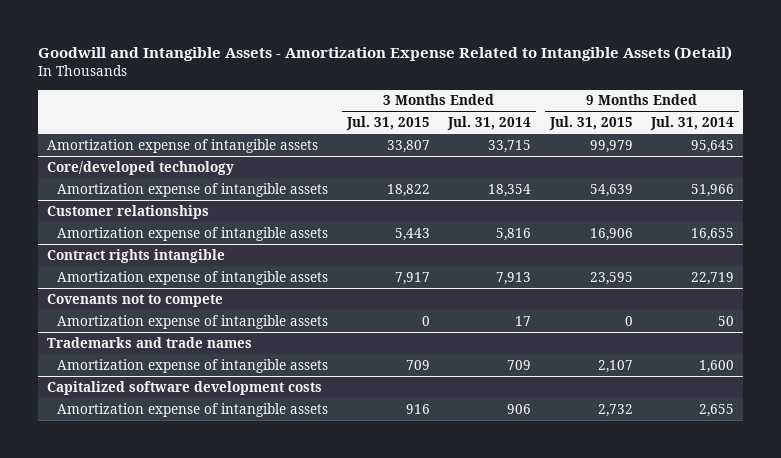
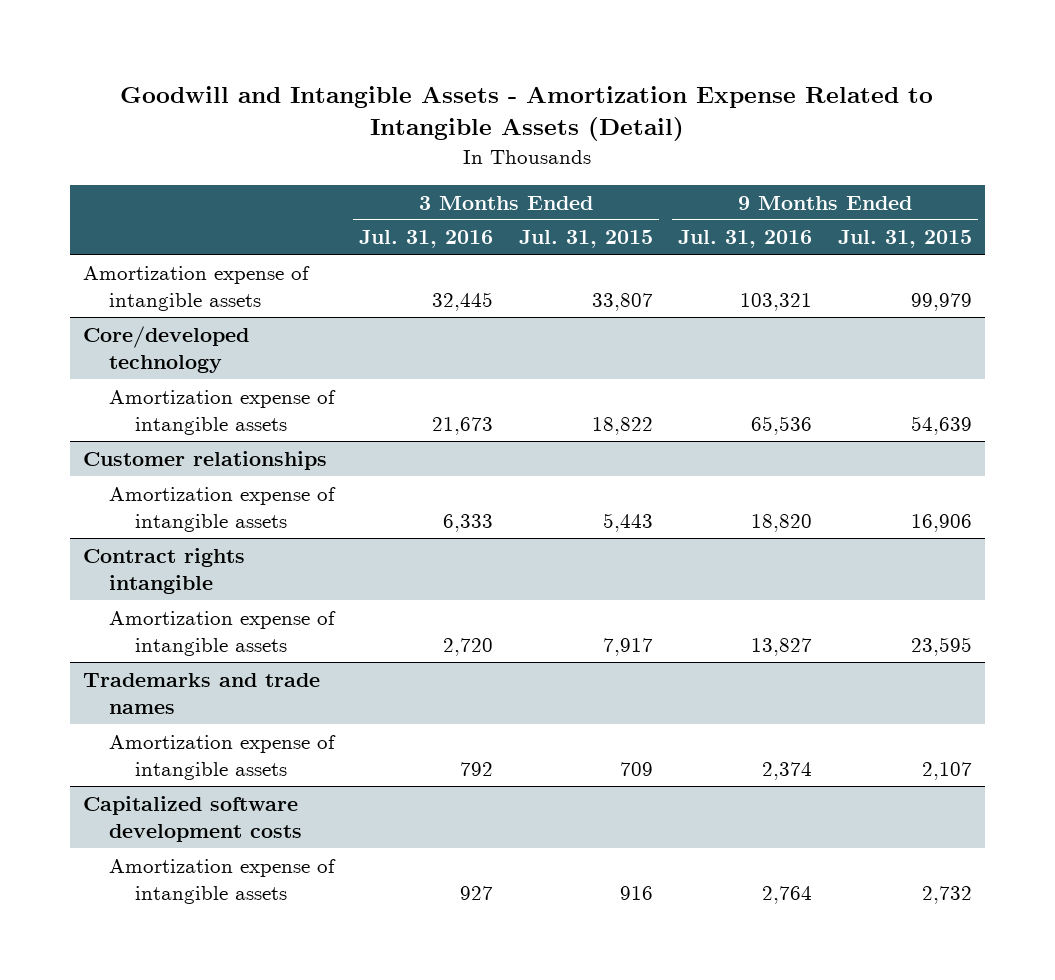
[447,116,532,131] Jul. 31, 2014 -> none
[649,116,734,131] Jul. 31, 2014 -> none
none -> [359,230,494,249] Jul. 31, 2016
none -> [678,230,813,249] Jul. 31, 2016
[47,293,224,307] Covenants not to compete -> none
[57,314,329,329] Amortization expense of intangible assets -> none

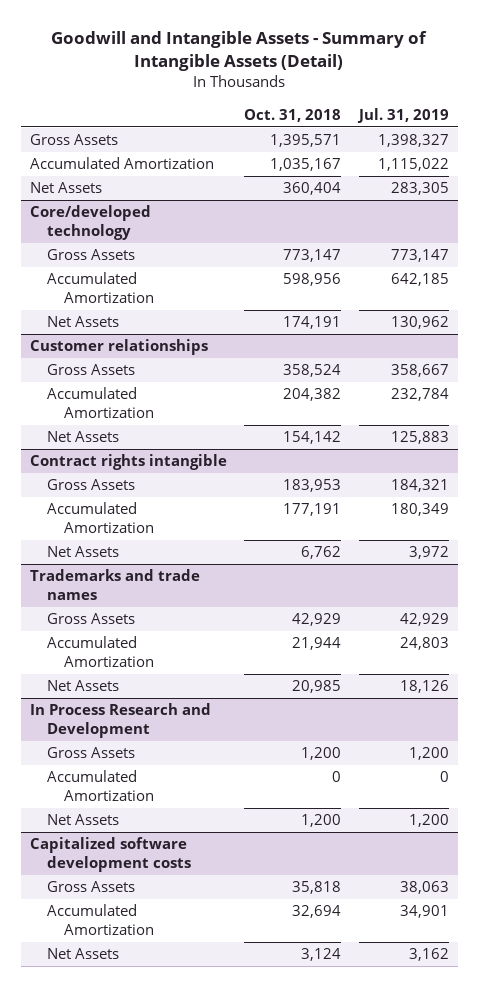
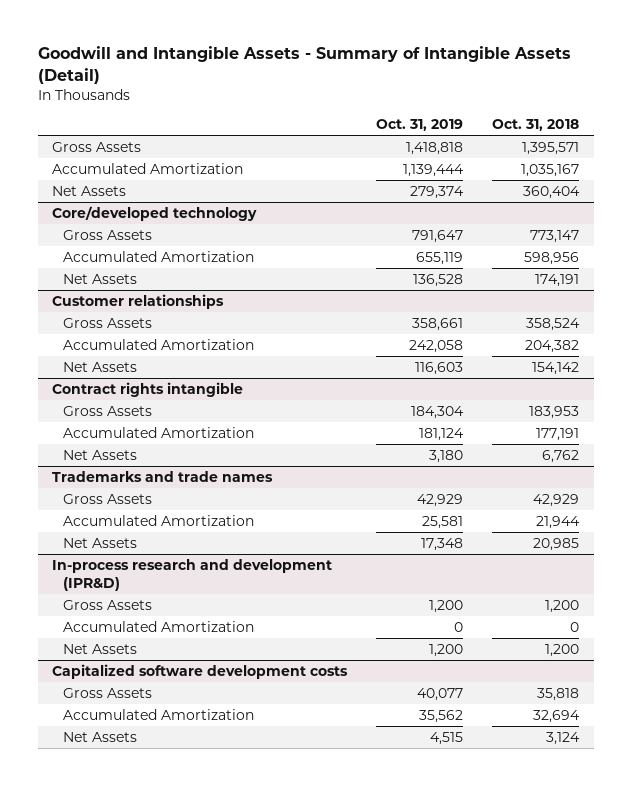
[357,107,450,123] Jul. 31, 2019 -> none
none -> [376,119,464,132] Oct. 31, 2019
[29,703,211,738] In Process Research and Development -> [52,558,333,591] In-process research and development (IPR&D)

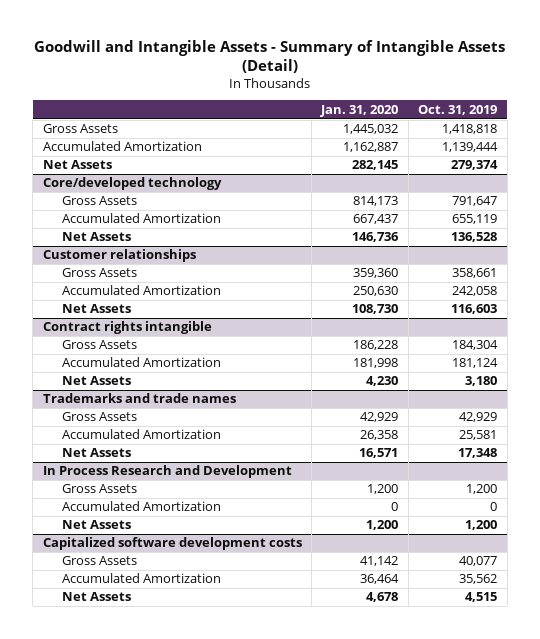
[492,119,580,132] Oct. 31, 2018 -> none
none -> [320,104,399,117] Jan. 31, 2020
[52,558,333,591] In-process research and development (IPR&D) -> [42,465,292,479] In Process Research and Development

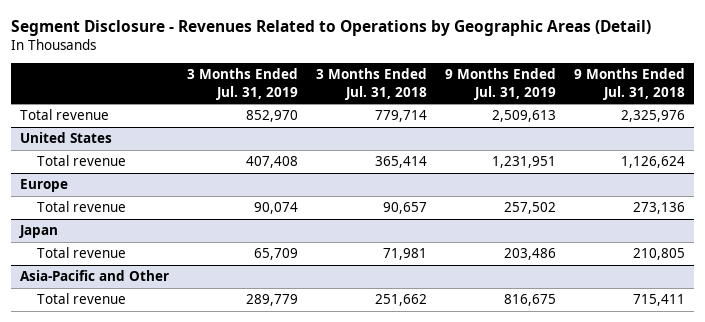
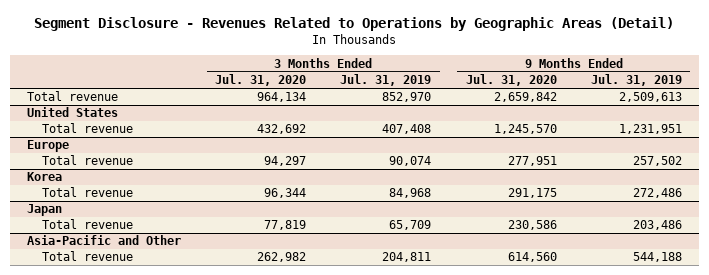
[315,68,427,100] 3 Months Ended Jul. 31, 2018 -> none
[573,68,685,100] 9 Months Ended Jul. 31, 2018 -> none
none -> [215,74,307,87] Jul. 31, 2020
none -> [465,74,557,87] Jul. 31, 2020
none -> [27,172,63,182] Korea
none -> [41,187,133,198] Total revenue
[245,294,298,307] 289,779 -> [382,252,432,263] 204,811
[503,294,556,307] 816,675 -> [632,252,682,263] 544,188

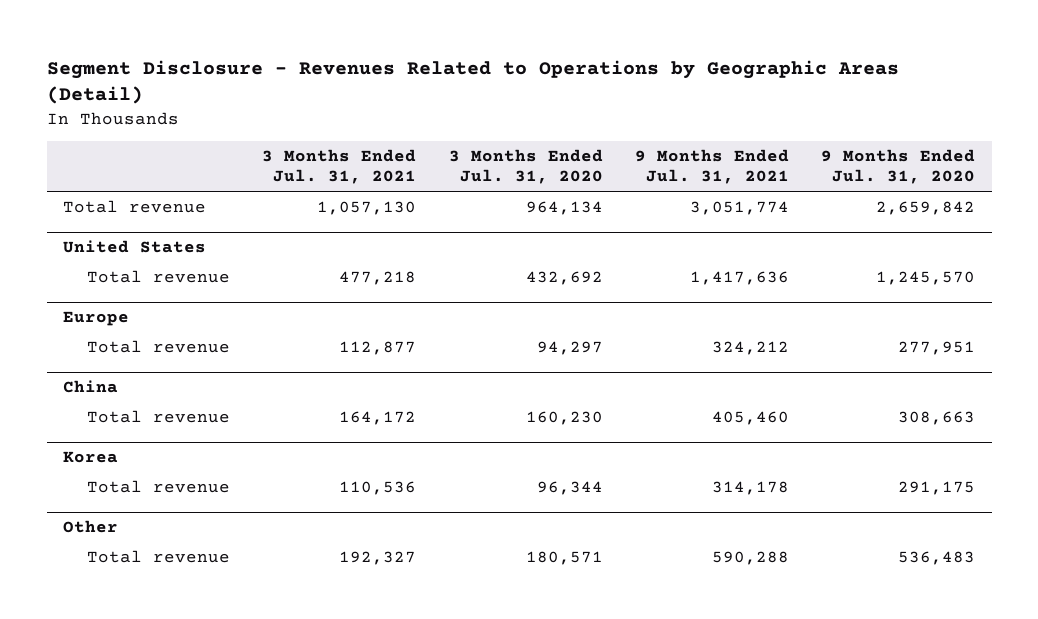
[340,74,432,87] Jul. 31, 2019 -> none
[590,74,682,87] Jul. 31, 2019 -> none
none -> [262,149,417,185] 3 Months Ended Jul. 31, 2021
none -> [635,149,790,185] 9 Months Ended Jul. 31, 2021
none -> [62,380,118,394] China
none -> [86,409,230,423] Total revenue
[27,204,63,217] Japan -> none
[27,235,182,246] Asia-Pacific and Other -> none
[41,251,133,262] Total revenue -> none
none -> [62,520,118,534] Other
[264,220,307,231] 77,819 -> [525,550,603,565] 180,571
[507,220,557,231] 230,586 -> [898,550,976,565] 536,483

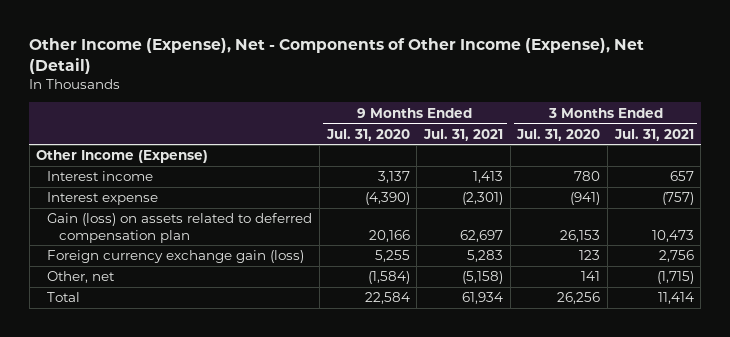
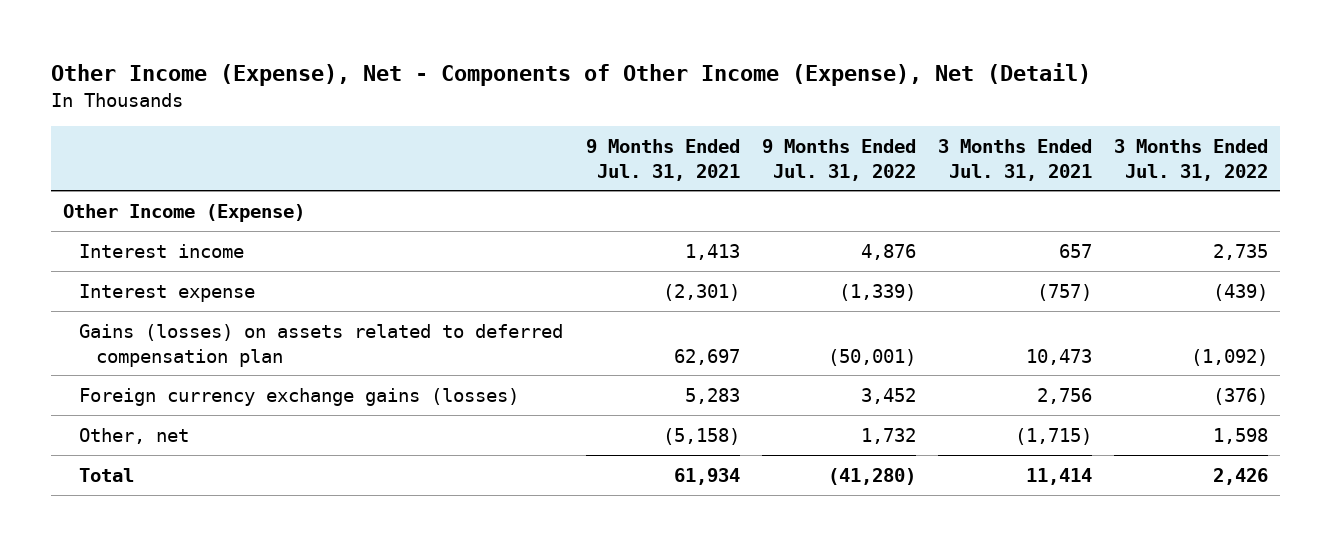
[325,128,410,141] Jul. 31, 2020 -> none
[516,128,601,141] Jul. 31, 2020 -> none
none -> [761,138,916,181] 9 Months Ended Jul. 31, 2022
none -> [1114,138,1269,181] 3 Months Ended Jul. 31, 2022
[47,213,313,243] Gain (loss) on assets related to deferred compensation plan -> [79,323,564,367] Gains (losses) on assets related to deferred compensation plan
[47,250,305,264] Foreign currency exchange gain (loss) -> [79,387,520,406] Foreign currency exchange gains (losses)

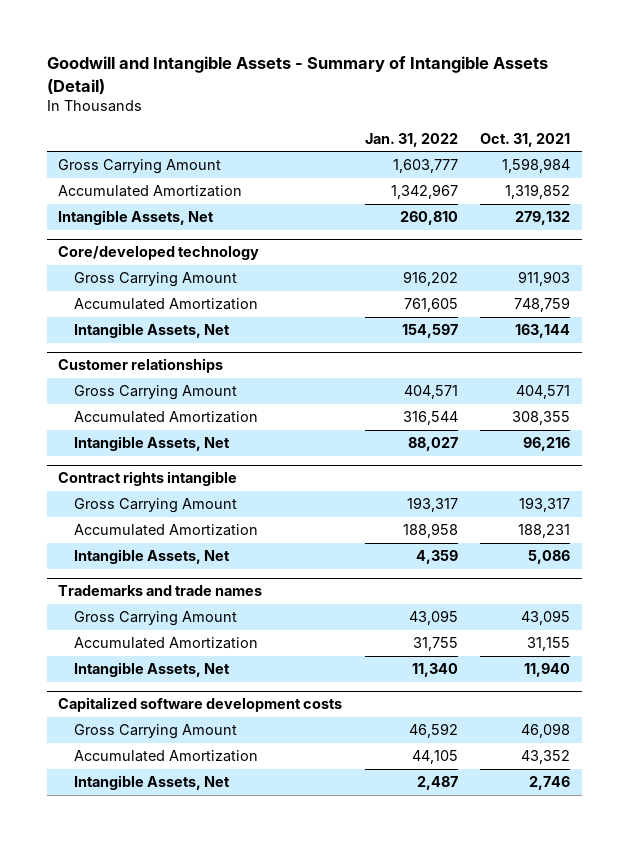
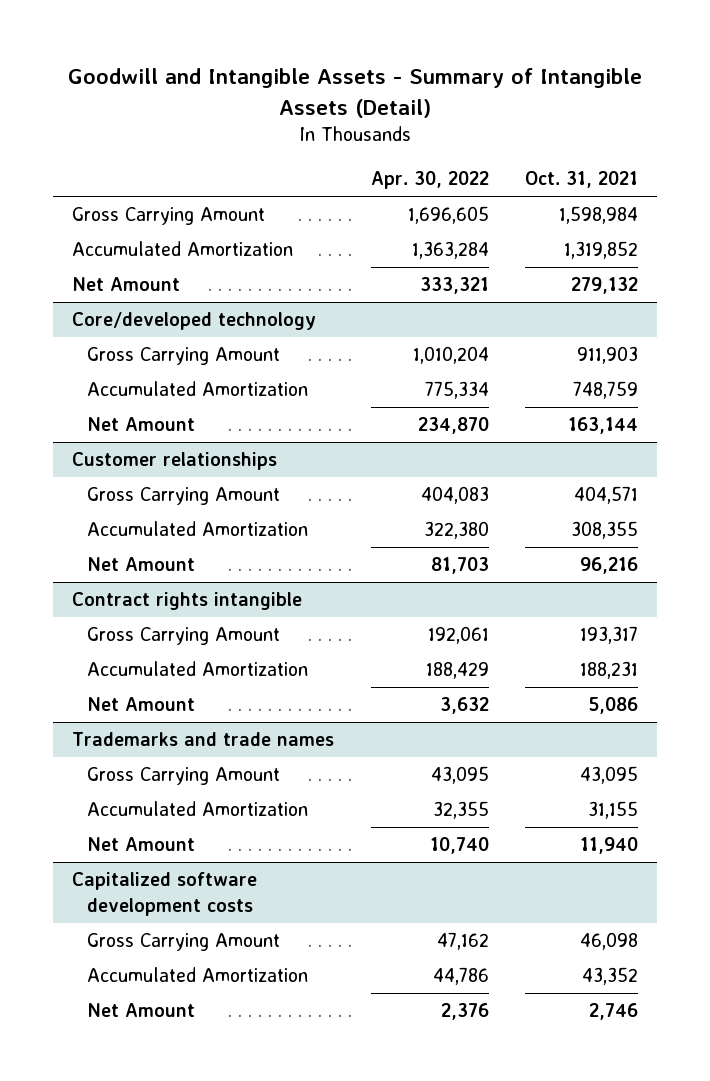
[364,132,458,147] Jan. 31, 2022 -> none
none -> [370,171,489,190] Apr. 30, 2022
[58,210,215,226] Intangible Assets, Net -> [71,277,180,292] Net Amount
[74,323,231,339] Intangible Assets, Net -> [87,417,196,432] Net Amount
[74,436,231,452] Intangible Assets, Net -> [87,557,196,572] Net Amount
[74,549,231,565] Intangible Assets, Net -> [87,697,196,712] Net Amount
[74,662,231,678] Intangible Assets, Net -> [87,837,196,852] Net Amount
[74,775,231,791] Intangible Assets, Net -> [87,1003,196,1018] Net Amount

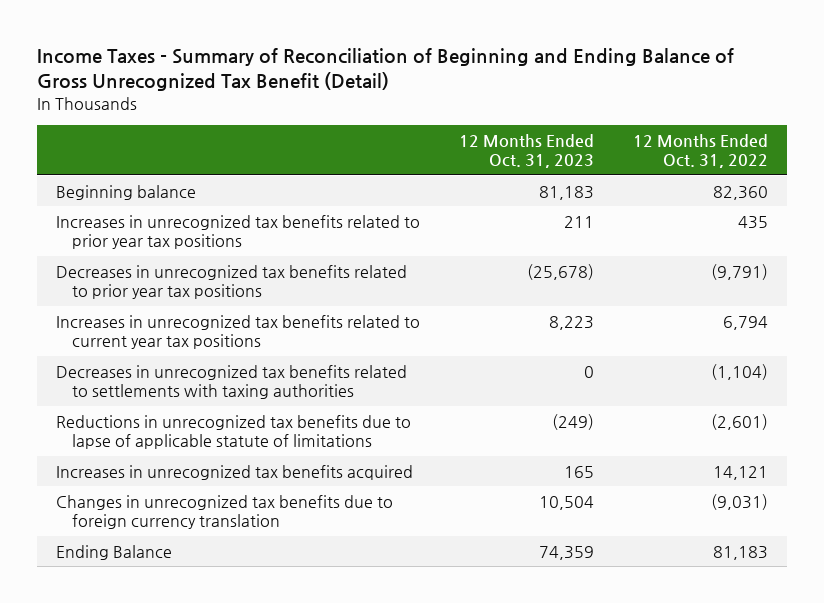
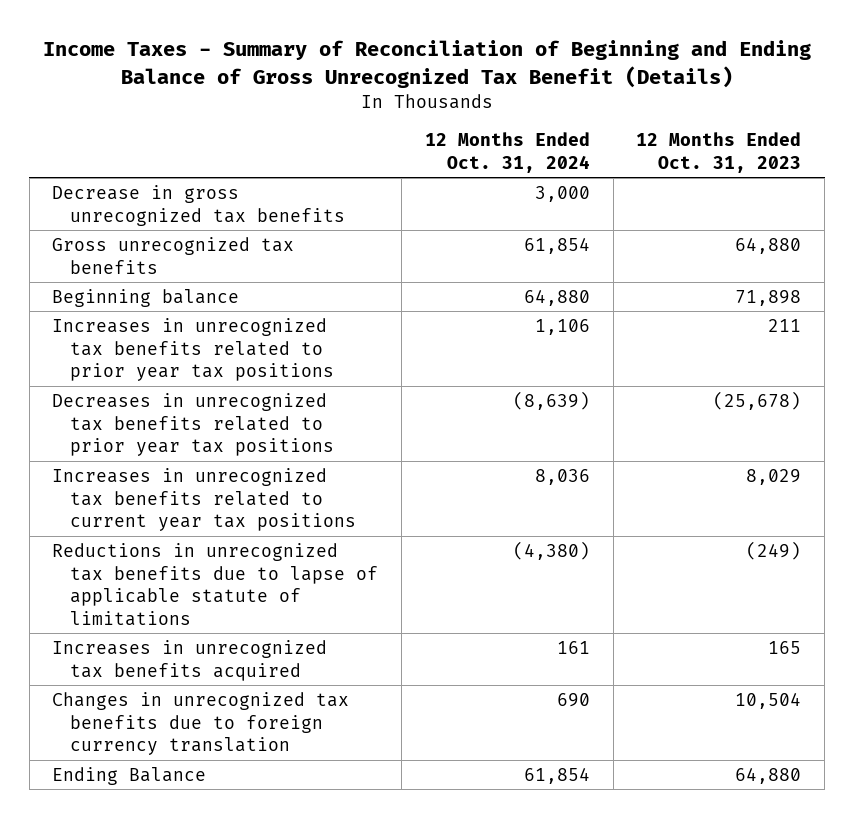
[37,48,735,92] Income Taxes - Summary of Reconciliation of Beginning and Ending Balance of Gross Unrecognized Tax Benefit (Detail) -> [42,40,811,88] Income Taxes - Summary of Reconciliation of Beginning and Ending Balance of Gross Unrecognized Tax Benefit (Details)
[632,133,768,169] 12 Months Ended Oct. 31, 2022 -> none
none -> [424,131,590,173] 12 Months Ended Oct. 31, 2024
none -> [52,184,346,226] Decrease in gross unrecognized tax benefits
none -> [52,236,295,274] Gross unrecognized tax benefits
[539,185,595,200] 81,183 -> [735,289,802,306] 71,898
[56,364,408,400] Decreases in unrecognized tax benefits related to settlements with taxing authorities -> none
[549,315,595,330] 8,223 -> [746,468,802,485] 8,029
[539,545,595,560] 74,359 -> [735,766,802,784] 64,880

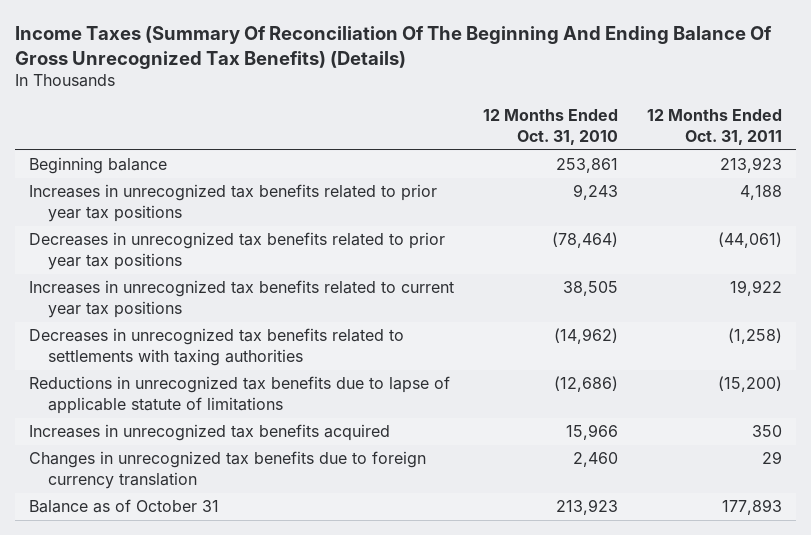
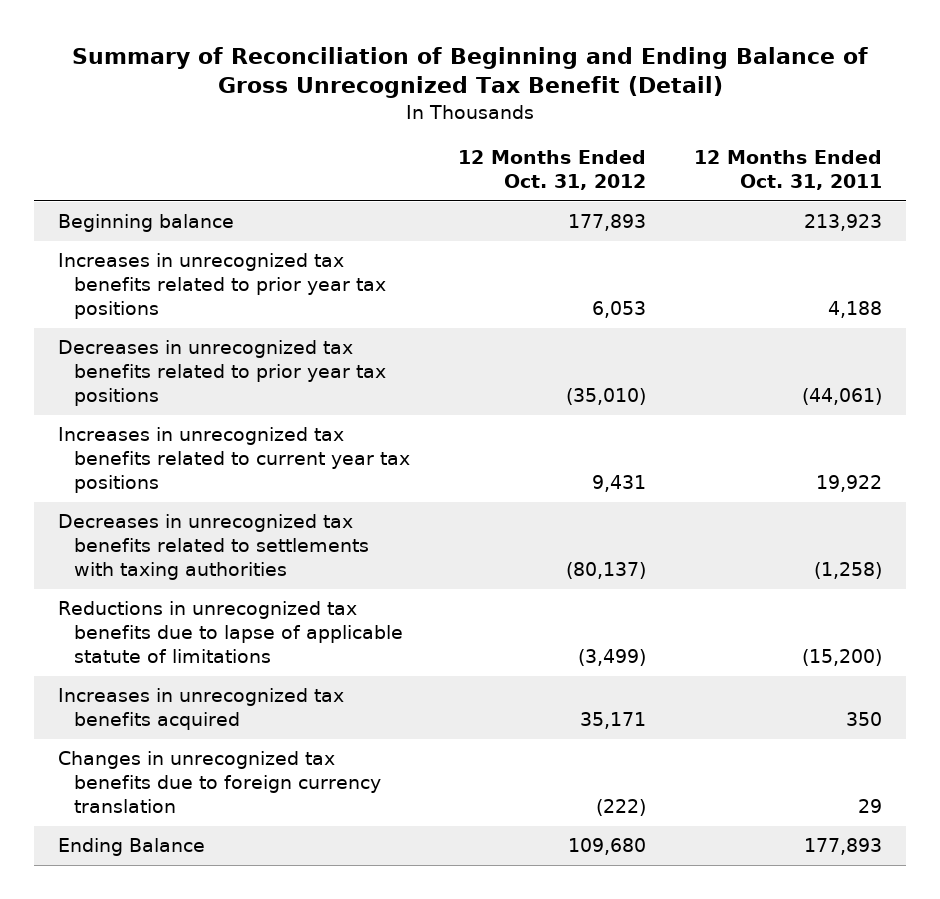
[14,25,772,69] Income Taxes (Summary Of Reconciliation Of The Beginning And Ending Balance Of Gross Unrecognized Tax Benefits) (Details) -> [72,46,869,99] Summary of Reconciliation of Beginning and Ending Balance of Gross Unrecognized Tax Benefit (Detail)
[483,109,619,145] 12 Months Ended Oct. 31, 2010 -> none
none -> [458,150,647,191] 12 Months Ended Oct. 31, 2012
[29,499,220,514] Balance as of October 31 -> [58,838,206,857] Ending Balance

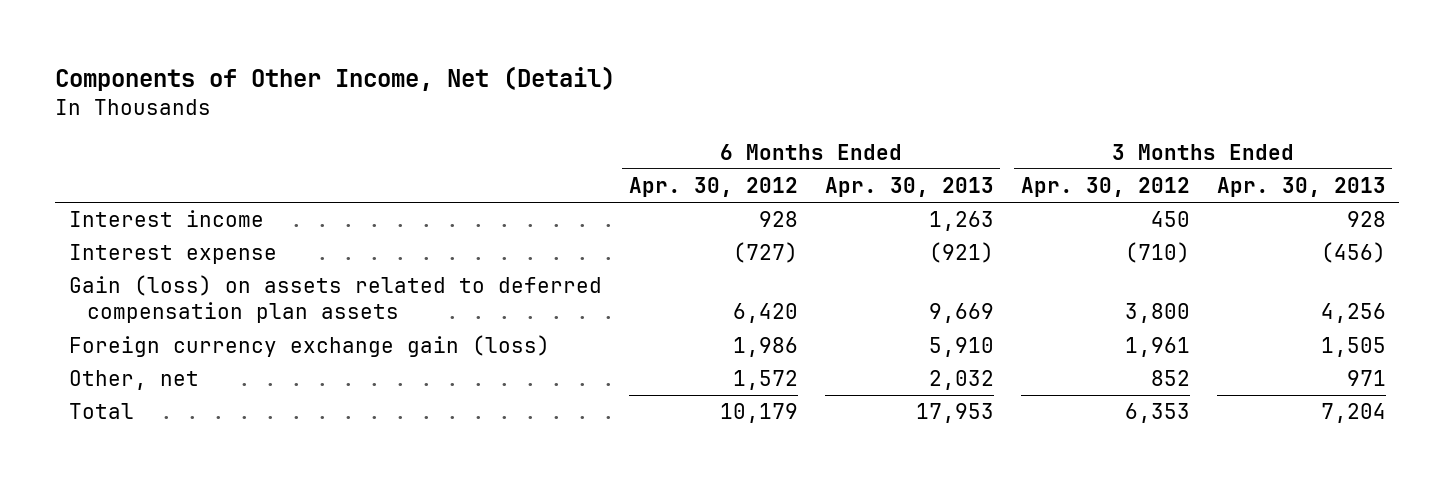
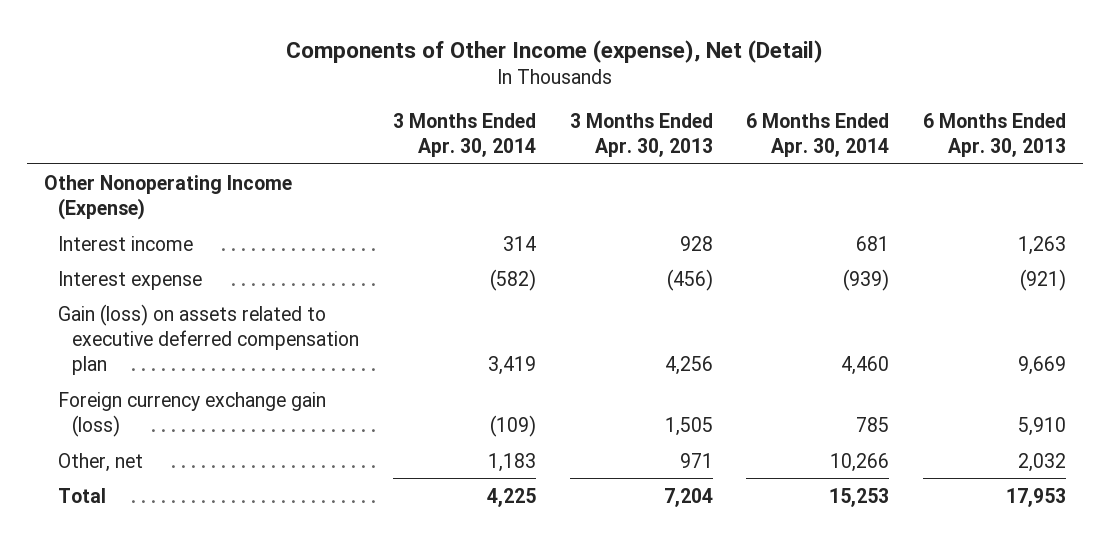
[55,66,616,92] Components of Other Income, Net (Detail) -> [286,39,824,63] Components of Other Income (expense), Net (Detail)
[628,176,798,197] Apr. 30, 2012 -> none
[1020,176,1190,197] Apr. 30, 2012 -> none
none -> [392,112,536,157] 3 Months Ended Apr. 30, 2014
none -> [746,112,890,157] 6 Months Ended Apr. 30, 2014
none -> [44,174,293,220] Other Nonoperating Income (Expense)
[68,275,602,324] Gain (loss) on assets related to deferred compensation plan assets -> [57,303,359,375] Gain (loss) on assets related to executive deferred compensation plan

